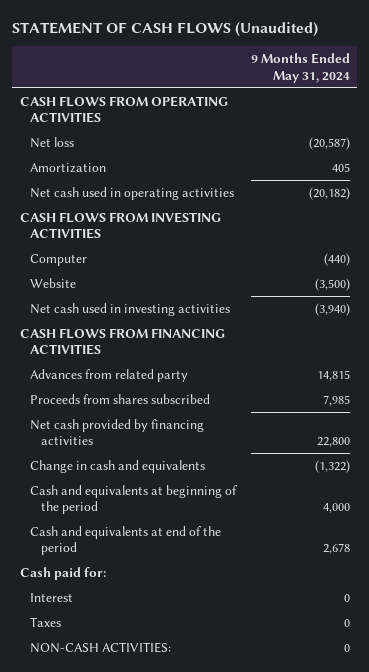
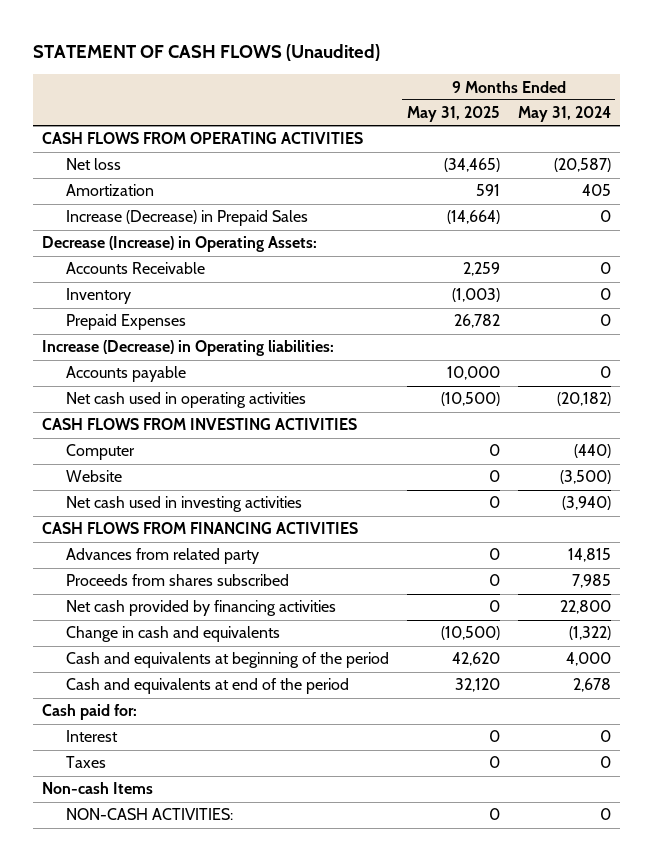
none -> [406,106,500,123] May 31, 2025
none -> [65,210,308,227] Increase (Decrease) in Prepaid Sales
none -> [42,236,318,253] Decrease (Increase) in Operating Assets:
none -> [65,262,205,275] Accounts Receivable
none -> [65,288,131,305] Inventory
none -> [65,314,186,331] Prepaid Expenses
none -> [42,340,335,357] Increase (Decrease) in Operating liabilities:
none -> [65,366,186,383] Accounts payable
none -> [42,782,154,795] Non-cash Items

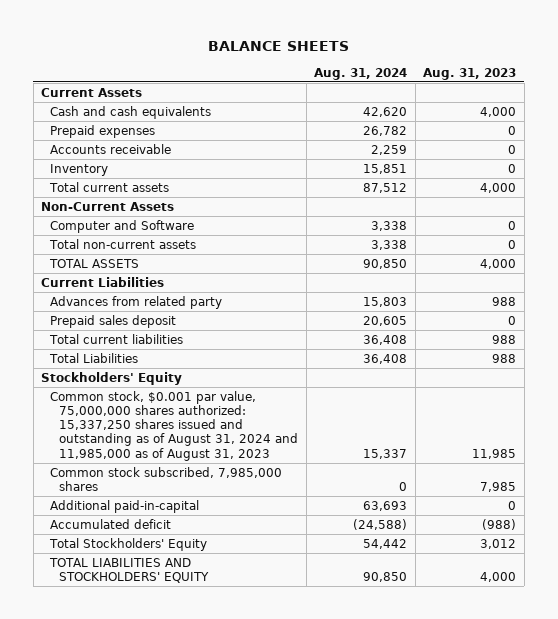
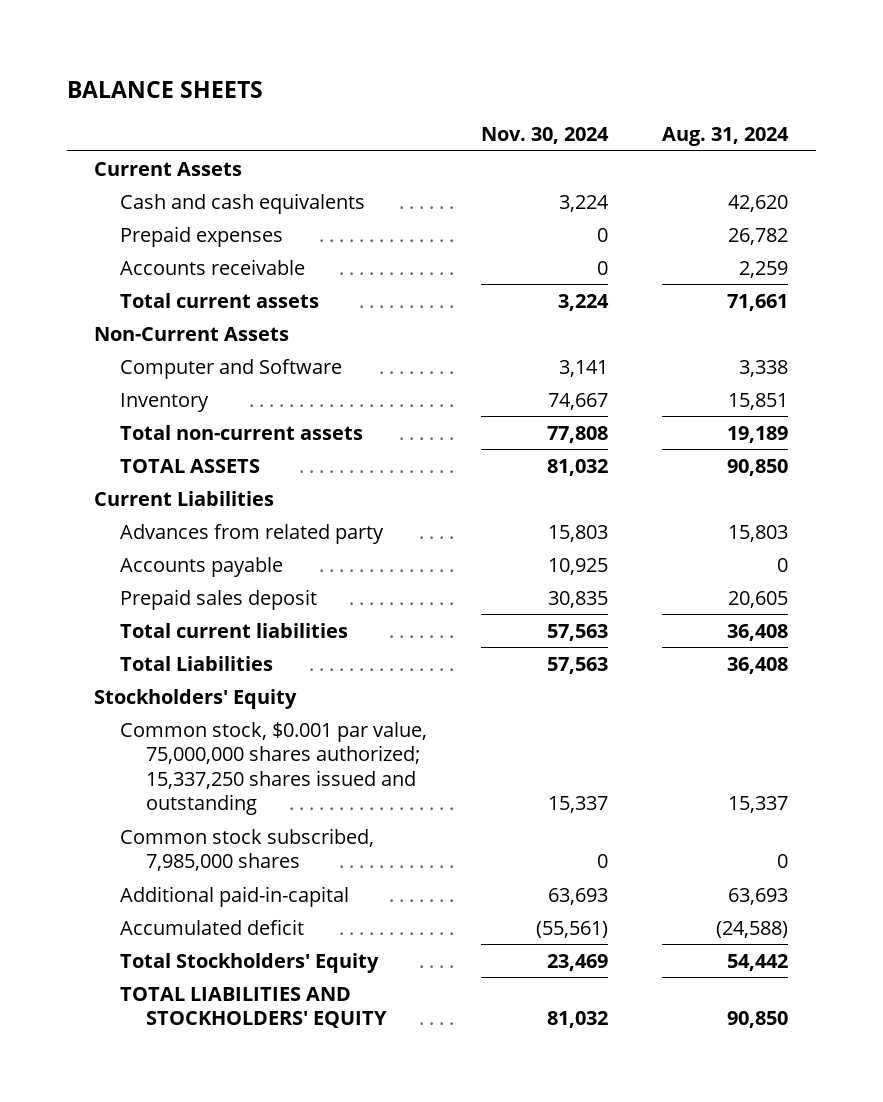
[423,67,517,80] Aug. 31, 2023 -> none
none -> [481,127,610,145] Nov. 30, 2024
[363,182,408,193] 87,512 -> [727,293,789,311] 71,661
[50,163,109,176] Inventory -> [119,392,209,412] Inventory
[371,239,408,250] 3,338 -> [727,425,789,443] 19,189
none -> [119,556,283,577] Accounts payable
[50,390,299,461] Common stock, $0.001 par value, 75,000,000 shares authorized: 15,337,250 shares issued and outstanding as of August 31, 2024 and 11,985,000 as of August 31, 2023 -> [119,721,427,816] Common stock, $0.001 par value, 75,000,000 shares authorized; 15,337,250 shares issued and outstanding

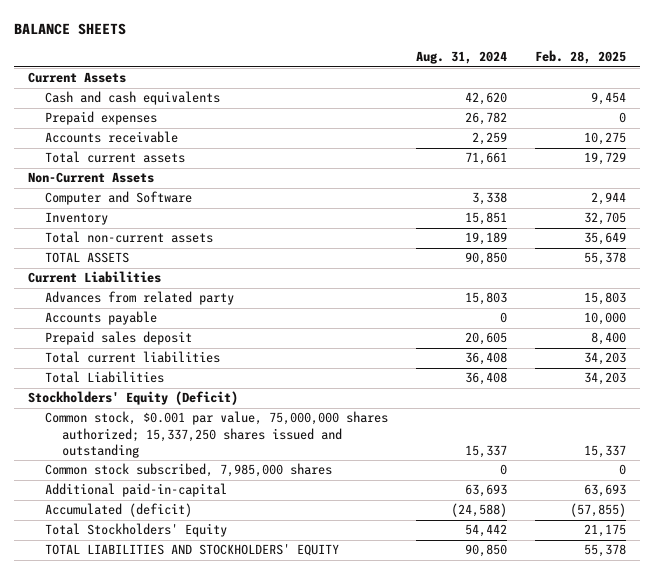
[481,127,610,145] Nov. 30, 2024 -> none
none -> [534,50,626,65] Feb. 28, 2025
[94,688,298,709] Stockholders' Equity -> [28,391,239,406] Stockholders' Equity (Deficit)
[119,918,304,935] Accumulated deficit -> [45,503,193,518] Accumulated (deficit)

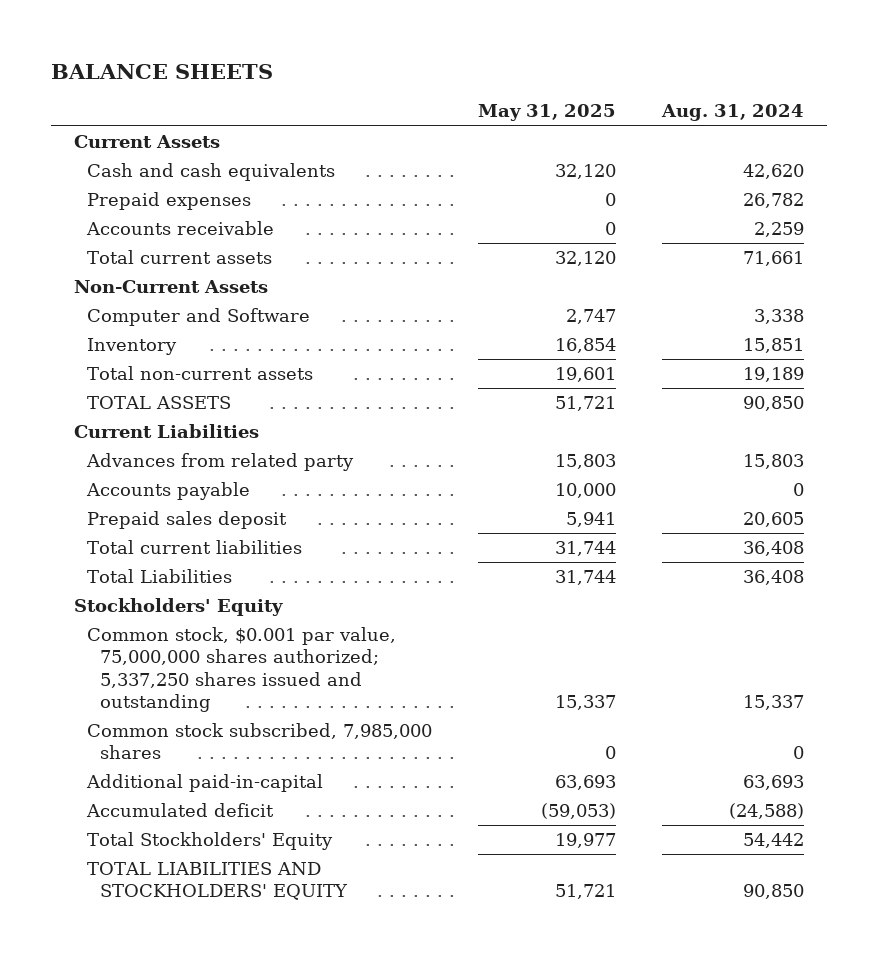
[534,50,626,65] Feb. 28, 2025 -> none
none -> [478,104,617,122] May 31, 2025
[28,391,239,406] Stockholders' Equity (Deficit) -> [74,597,284,616] Stockholders' Equity
[45,411,389,458] Common stock, $0.001 par value, 75,000,000 shares authorized; 15,337,250 shares issued and outstanding -> [87,626,397,713] Common stock, $0.001 par value, 75,000,000 shares authorized; 5,337,250 shares issued and outstanding
[45,503,193,518] Accumulated (deficit) -> [86,802,275,817] Accumulated deficit

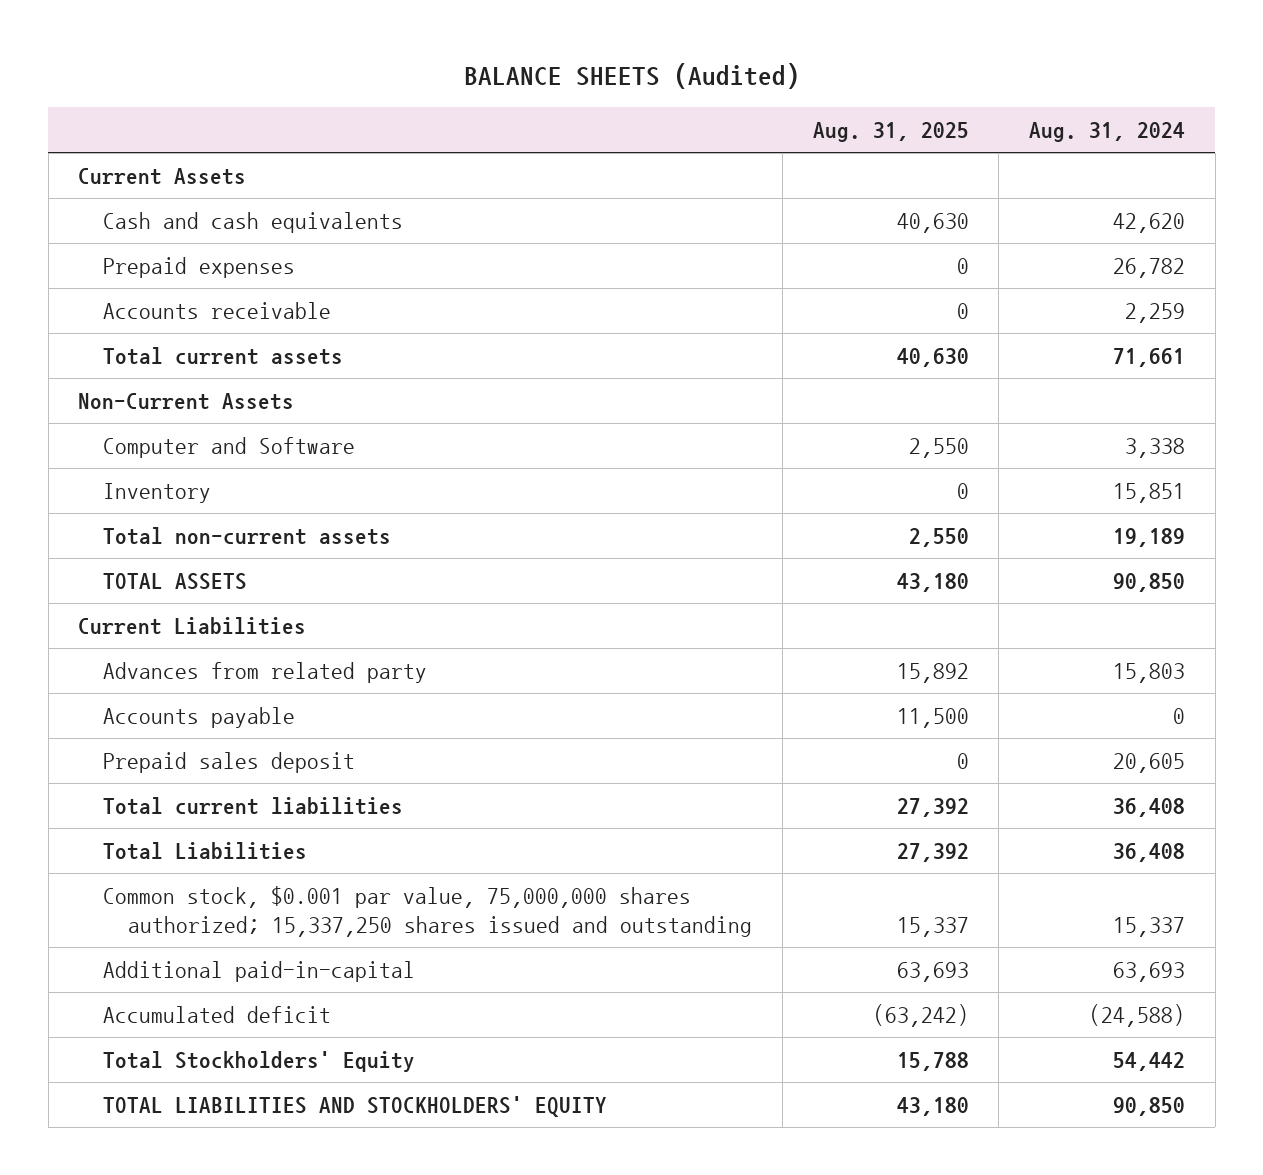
[51,63,274,79] BALANCE SHEETS -> [463,62,800,89] BALANCE SHEETS (Audited)
[478,104,617,122] May 31, 2025 -> none
none -> [812,121,969,142] Aug. 31, 2025
[74,597,284,616] Stockholders' Equity -> none
[87,722,433,760] Common stock subscribed, 7,985,000 shares -> none
[87,626,397,713] Common stock, $0.001 par value, 75,000,000 shares authorized; 5,337,250 shares issued and outstanding -> [103,886,753,938] Common stock, $0.001 par value, 75,000,000 shares authorized; 15,337,250 shares issued and outstanding

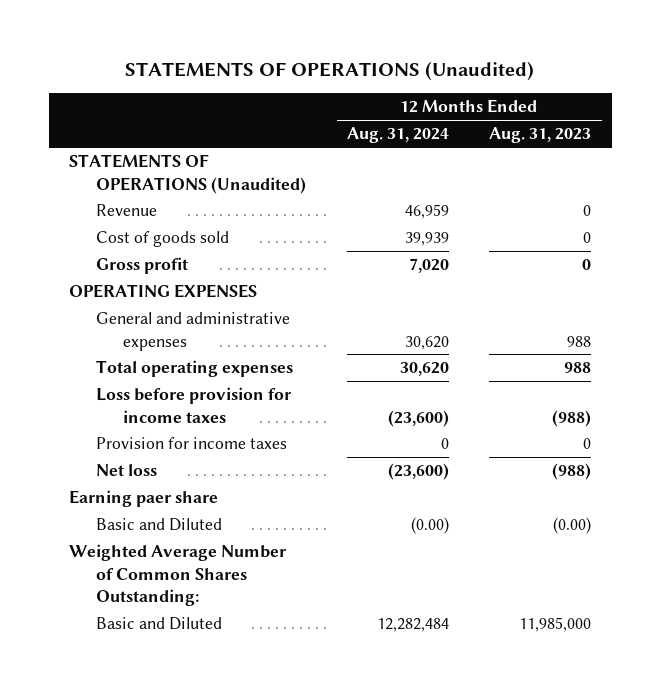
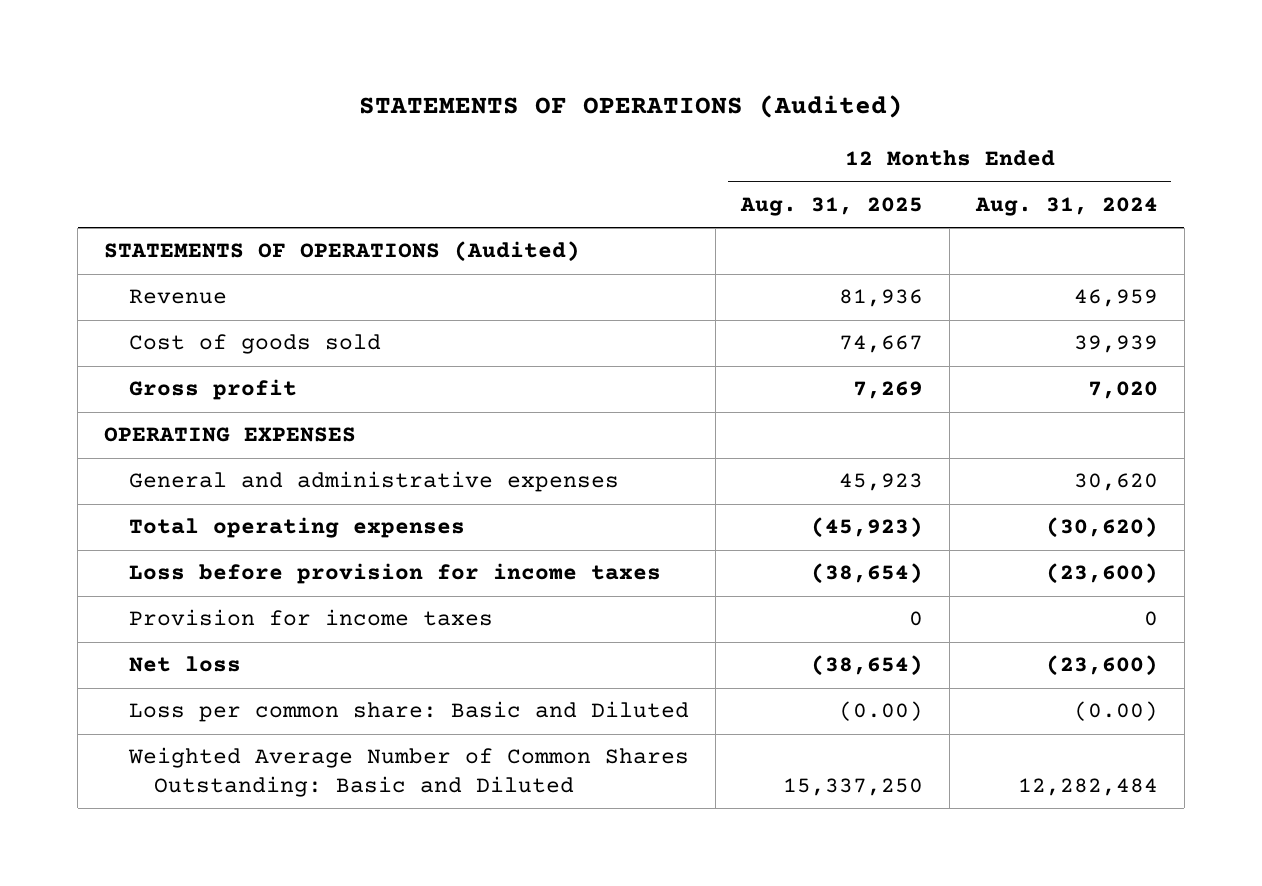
[125,61,535,82] STATEMENTS OF OPERATIONS (Unaudited) -> [358,95,903,119] STATEMENTS OF OPERATIONS (Audited)
[489,127,592,144] Aug. 31, 2023 -> none
none -> [740,196,924,216] Aug. 31, 2025
[69,154,307,194] STATEMENTS OF OPERATIONS (Unaudited) -> [104,241,581,263] STATEMENTS OF OPERATIONS (Audited)
[399,362,449,377] 30,620 -> [1045,517,1158,539] (30,620)
[69,490,219,508] Earning paer share -> none
[96,518,223,532] Basic and Diluted -> none
[69,544,288,606] Weighted Average Number of Common Shares Outstanding: -> none
none -> [128,701,689,723] Loss per common share: Basic and Diluted
[96,617,223,631] Basic and Diluted -> [127,747,689,798] Weighted Average Number of Common Shares Outstanding: Basic and Diluted

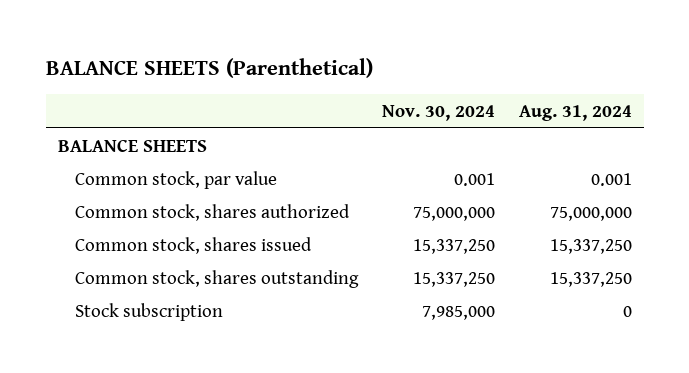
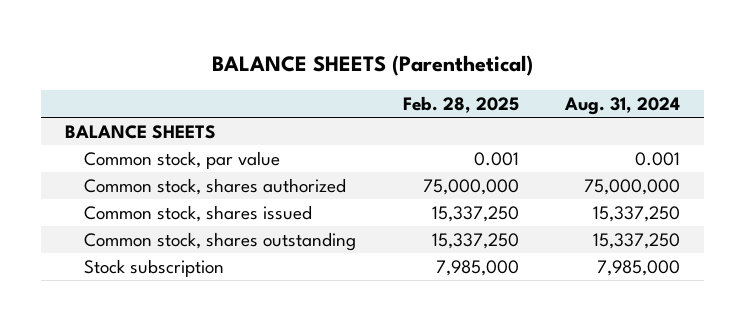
[381,104,495,121] Nov. 30, 2024 -> none
none -> [402,95,519,113] Feb. 28, 2025
[622,305,632,317] 0 -> [597,260,681,277] 7,985,000

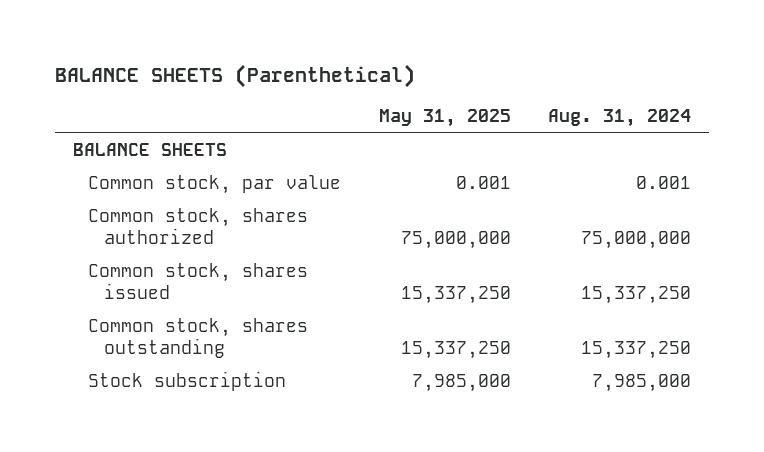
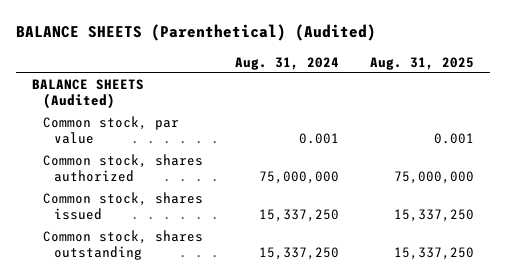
[54,63,415,88] BALANCE SHEETS (Parenthetical) -> [16,24,377,42] BALANCE SHEETS (Parenthetical) (Audited)
[378,108,511,127] May 31, 2025 -> none
none -> [370,56,475,70] Aug. 31, 2025
[73,142,228,156] BALANCE SHEETS -> [32,78,145,110] BALANCE SHEETS (Audited)
[88,370,287,391] Stock subscription -> none

